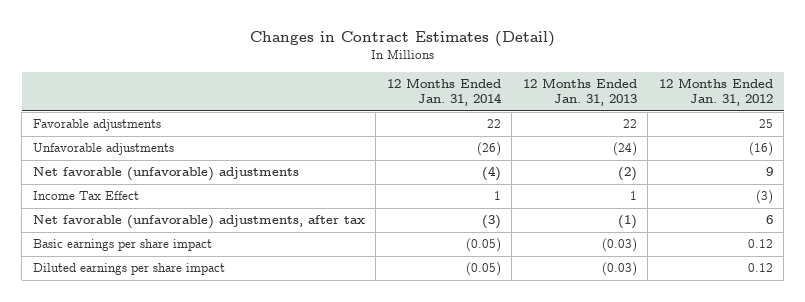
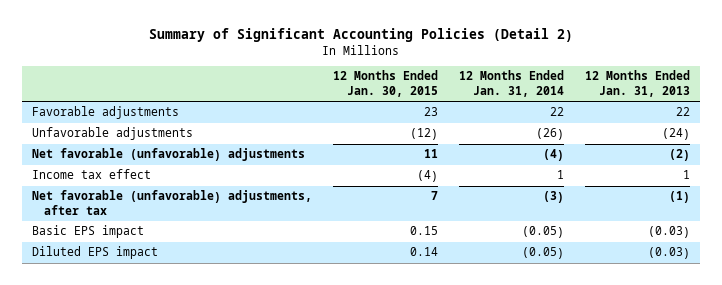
[249,30,555,47] Changes in Contract Estimates (Detail) -> [149,28,574,43] Summary of Significant Accounting Policies (Detail 2)
[658,78,773,107] 12 Months Ended Jan. 31, 2012 -> none
none -> [333,70,439,98] 12 Months Ended Jan. 30, 2015
[32,191,139,201] Income Tax Effect -> [32,169,152,180] Income tax effect
[32,239,212,252] Basic earnings per share impact -> [32,225,145,239] Basic EPS impact
[32,263,225,276] Diluted earnings per share impact -> [32,246,159,260] Diluted EPS impact

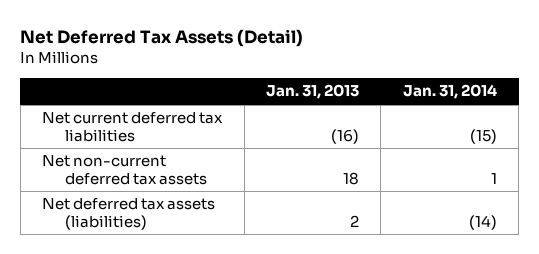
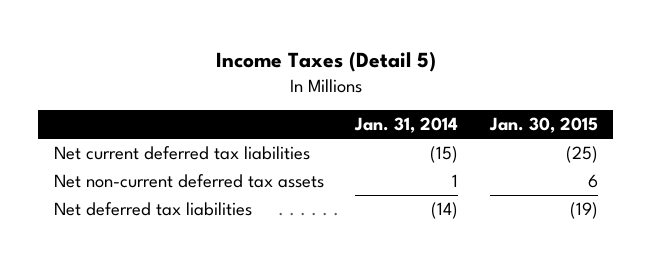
[20,29,304,48] Net Deferred Tax Assets (Detail) -> [215,50,436,72] Income Taxes (Detail 5)
[266,84,360,100] Jan. 31, 2013 -> none
none -> [488,117,598,134] Jan. 30, 2015
[42,198,216,230] Net deferred tax assets (liabilities) -> [53,202,252,217] Net deferred tax liabilities

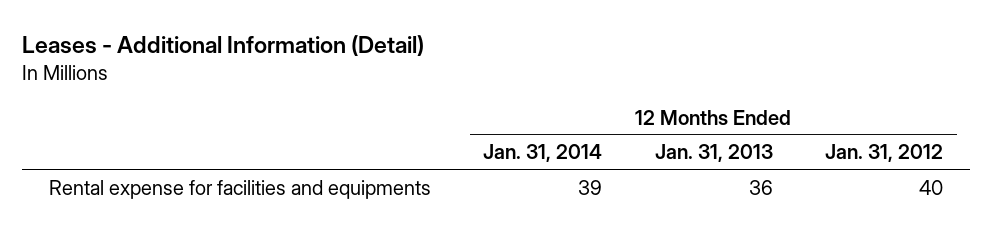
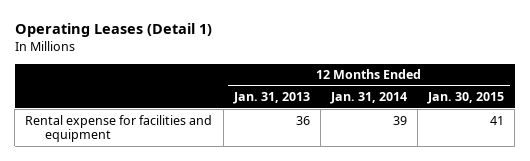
[22,35,425,57] Leases - Additional Information (Detail) -> [14,23,212,38] Operating Leases (Detail 1)
[825,144,944,163] Jan. 31, 2012 -> none
none -> [427,92,505,105] Jan. 30, 2015
[48,179,431,199] Rental expense for facilities and equipments -> [25,114,213,143] Rental expense for facilities and equipment

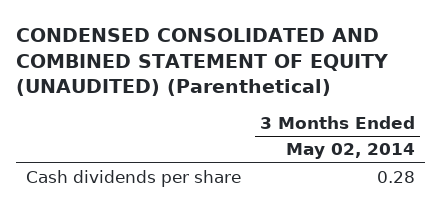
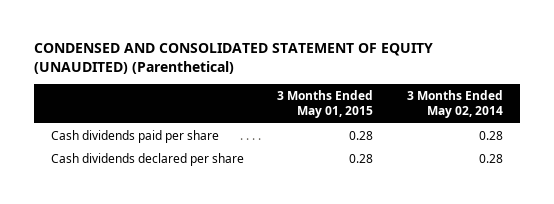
[16,27,389,97] CONDENSED CONSOLIDATED AND COMBINED STATEMENT OF EQUITY (UNAUDITED) (Parenthetical) -> [34,42,434,74] CONDENSED AND CONSOLIDATED STATEMENT OF EQUITY (UNAUDITED) (Parenthetical)
none -> [277,90,374,119] 3 Months Ended May 01, 2015
[25,170,241,188] Cash dividends per share -> [50,130,219,144] Cash dividends paid per share
none -> [50,153,244,167] Cash dividends declared per share

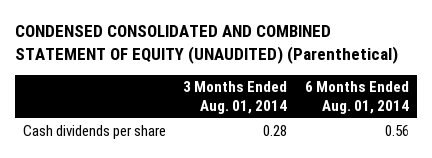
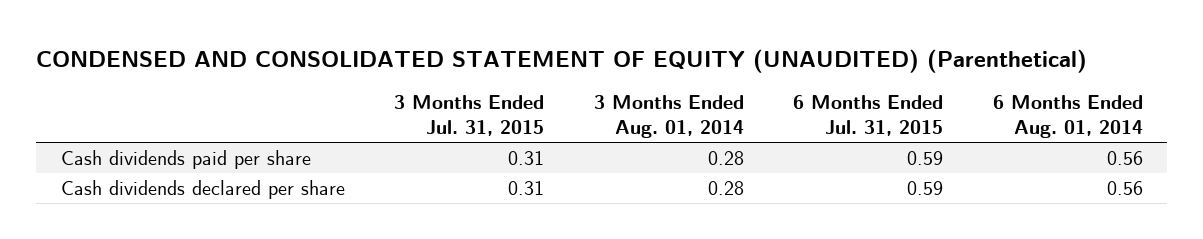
[14,25,398,65] CONDENSED CONSOLIDATED AND COMBINED STATEMENT OF EQUITY (UNAUDITED) (Parenthetical) -> [35,49,1087,74] CONDENSED AND CONSOLIDATED STATEMENT OF EQUITY (UNAUDITED) (Parenthetical)
none -> [394,95,545,137] 3 Months Ended Jul. 31, 2015
none -> [793,95,944,137] 6 Months Ended Jul. 31, 2015
[23,125,167,140] Cash dividends per share -> [60,150,311,170] Cash dividends paid per share
none -> [60,180,345,200] Cash dividends declared per share

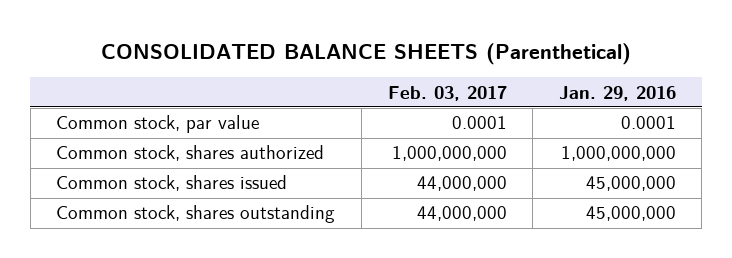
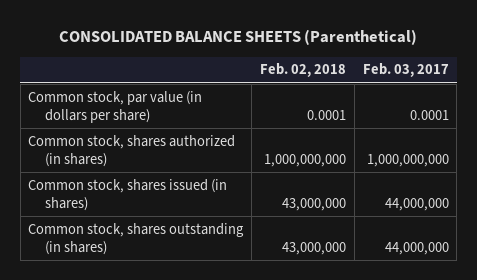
[558,85,676,101] Jan. 29, 2016 -> none
none -> [259,63,346,78] Feb. 02, 2018
[56,115,260,134] Common stock, par value -> [28,90,203,123] Common stock, par value (in dollars per share)
[56,145,325,162] Common stock, shares authorized -> [28,134,236,167] Common stock, shares authorized (in shares)
[56,175,288,192] Common stock, shares issued -> [28,178,228,211] Common stock, shares issued (in shares)
[56,205,336,224] Common stock, shares outstanding -> [28,222,245,255] Common stock, shares outstanding (in shares)

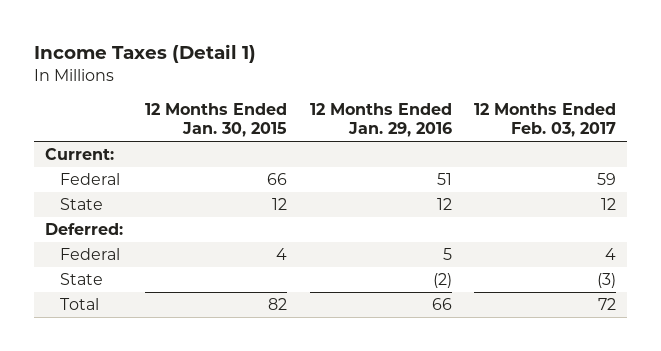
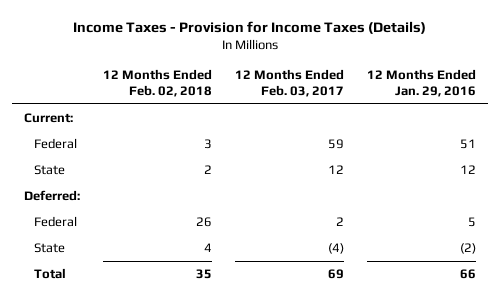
[33,43,256,63] Income Taxes (Detail 1) -> [72,20,426,34] Income Taxes - Provision for Income Taxes (Details)
[145,102,288,138] 12 Months Ended Jan. 30, 2015 -> none
none -> [102,69,212,97] 12 Months Ended Feb. 02, 2018
[605,248,617,261] 4 -> [335,217,344,227] 2
[597,273,617,289] (3) -> [327,243,344,255] (4)
[598,298,617,311] 72 -> [327,269,344,280] 69

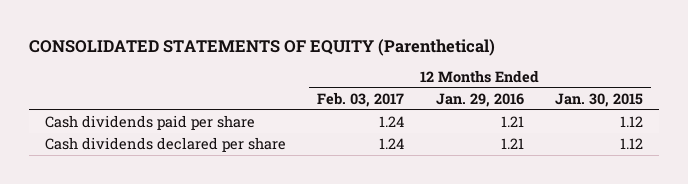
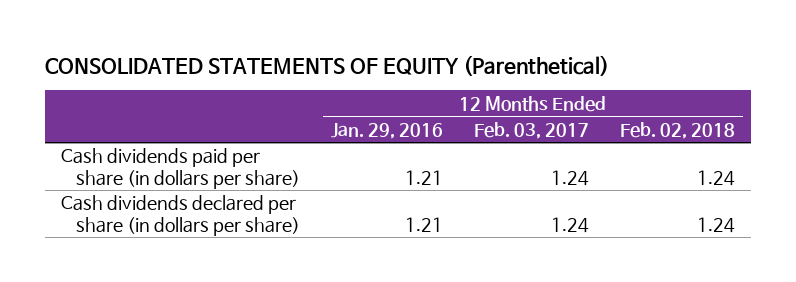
[555,93,644,108] Jan. 30, 2015 -> none
none -> [620,121,736,139] Feb. 02, 2018
[44,115,255,131] Cash dividends paid per share -> [60,148,300,189] Cash dividends paid per share (in dollars per share)
[44,137,286,153] Cash dividends declared per share -> [60,195,300,236] Cash dividends declared per share (in dollars per share)

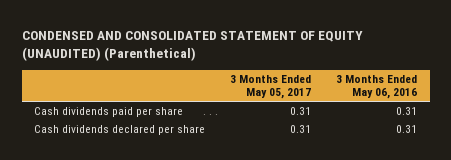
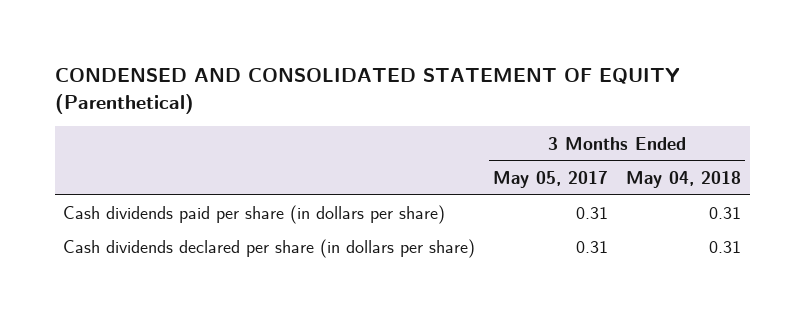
[21,30,363,61] CONDENSED AND CONSOLIDATED STATEMENT OF EQUITY (UNAUDITED) (Parenthetical) -> [54,67,680,114] CONDENSED AND CONSOLIDATED STATEMENT OF EQUITY (Parenthetical)
[336,74,418,100] 3 Months Ended May 06, 2016 -> none
none -> [625,170,741,188] May 04, 2018
[34,107,184,118] Cash dividends paid per share -> [63,205,446,225] Cash dividends paid per share (in dollars per share)
[34,125,206,136] Cash dividends declared per share -> [63,239,476,259] Cash dividends declared per share (in dollars per share)

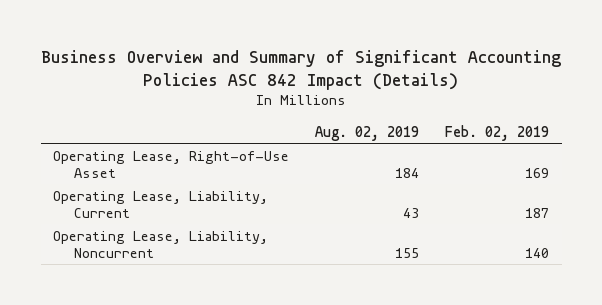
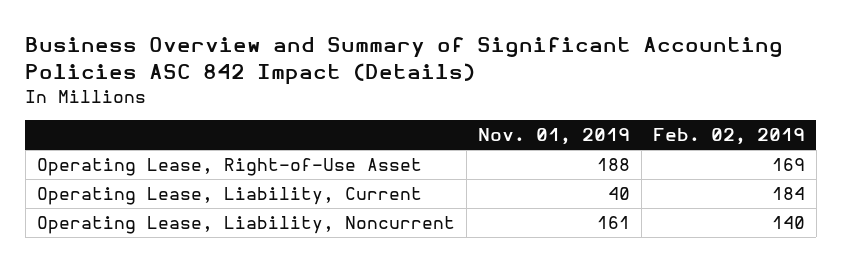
[315,125,420,141] Aug. 02, 2019 -> none
none -> [477,128,630,146] Nov. 01, 2019
[524,207,549,218] 187 -> [771,187,805,201] 184

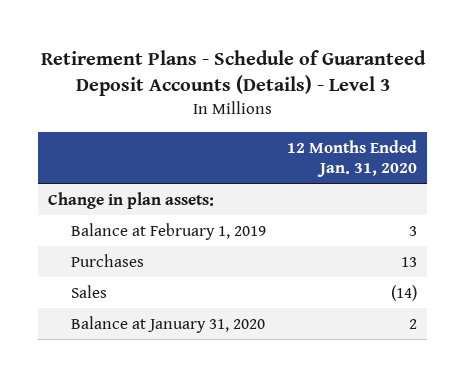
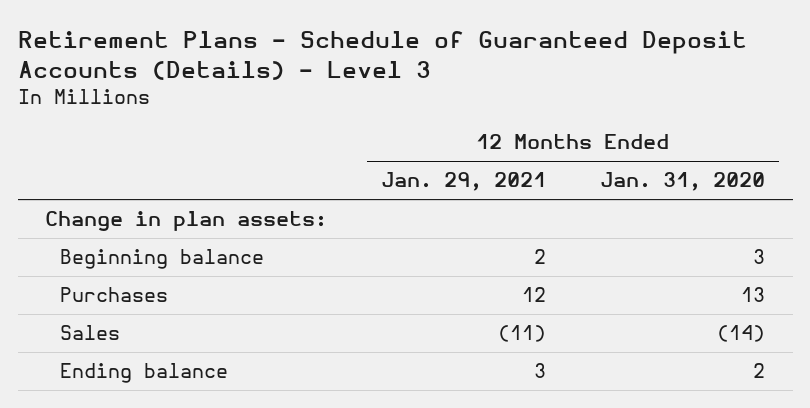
none -> [381,172,547,192] Jan. 29, 2021
[70,223,266,241] Balance at February 1, 2019 -> [59,249,264,270] Beginning balance
[70,316,265,334] Balance at January 31, 2020 -> [59,363,228,384] Ending balance

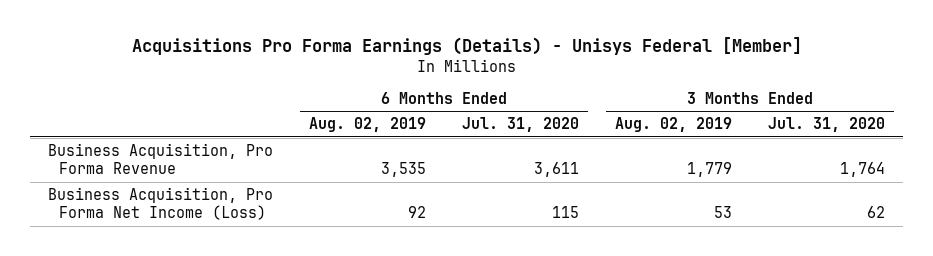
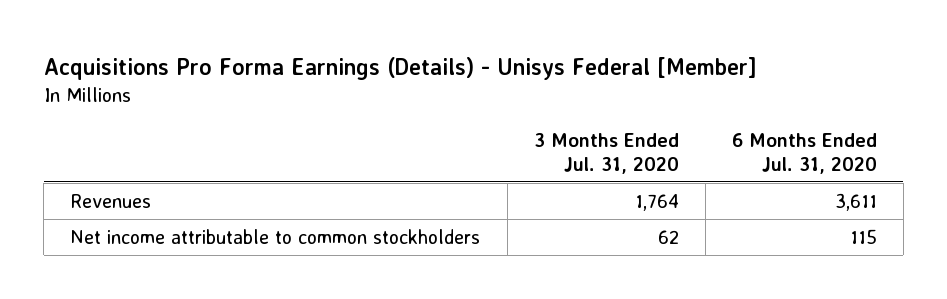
[309,117,427,133] Aug. 02, 2019 -> none
[614,117,732,133] Aug. 02, 2019 -> none
[48,142,274,175] Business Acquisition, Pro Forma Revenue -> [70,193,152,208] Revenues
[48,186,274,221] Business Acquisition, Pro Forma Net Income (Loss) -> [70,228,481,244] Net income attributable to common stockholders

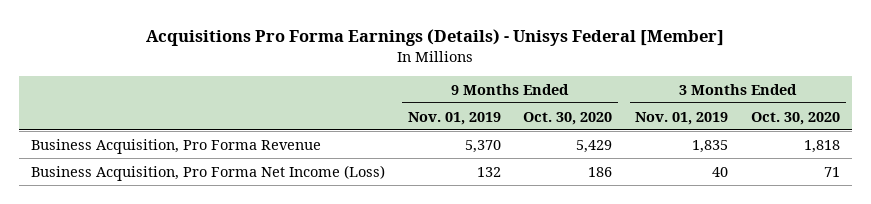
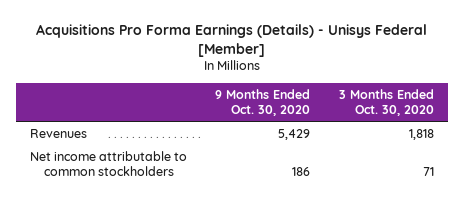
[407,111,501,125] Nov. 01, 2019 -> none
[635,111,729,125] Nov. 01, 2019 -> none
[30,138,321,154] Business Acquisition, Pro Forma Revenue -> [29,129,87,139] Revenues
[30,164,385,181] Business Acquisition, Pro Forma Net Income (Loss) -> [29,151,187,177] Net income attributable to common stockholders

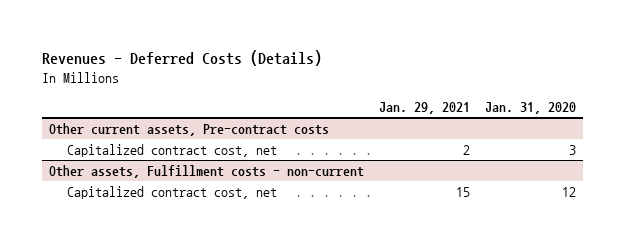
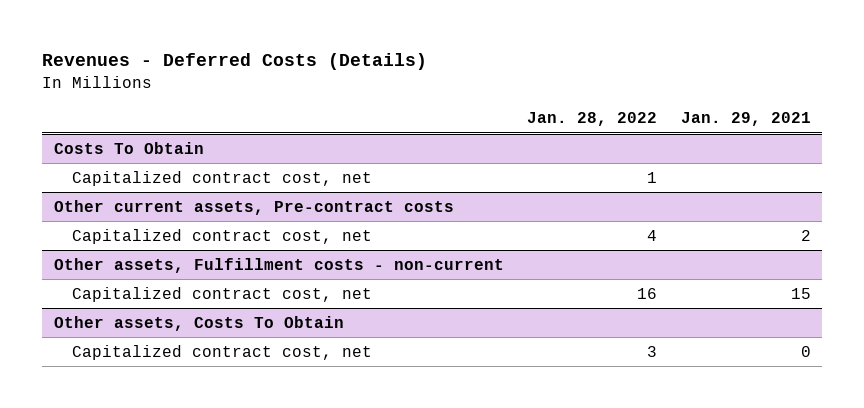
[484,101,576,114] Jan. 31, 2020 -> none
none -> [527,112,658,127] Jan. 28, 2022
none -> [53,141,204,154] Costs To Obtain
none -> [72,170,373,186] Capitalized contract cost, net
none -> [53,315,344,331] Other assets, Costs To Obtain
none -> [72,344,373,360] Capitalized contract cost, net

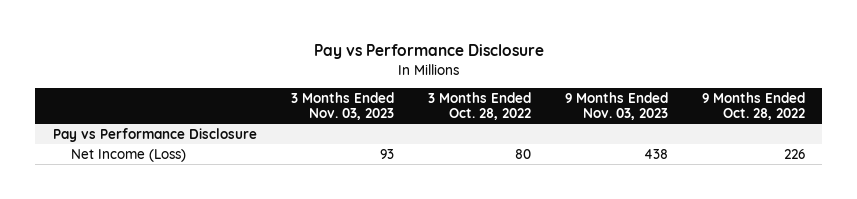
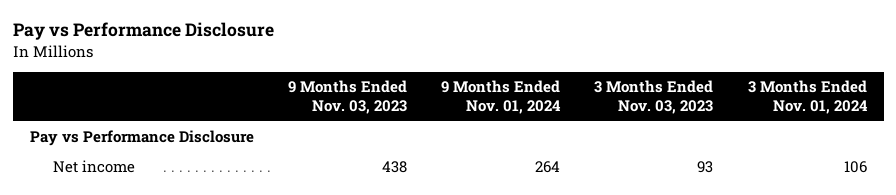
[427,91,531,121] 3 Months Ended Oct. 28, 2022 -> none
[701,91,805,121] 9 Months Ended Oct. 28, 2022 -> none
none -> [441,80,562,115] 9 Months Ended Nov. 01, 2024
none -> [747,80,868,115] 3 Months Ended Nov. 01, 2024
[70,148,186,162] Net Income (Loss) -> [52,160,135,174] Net income

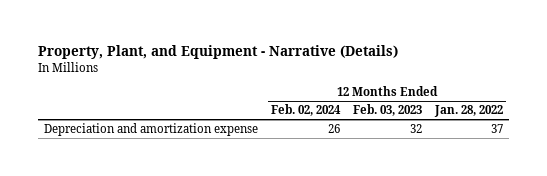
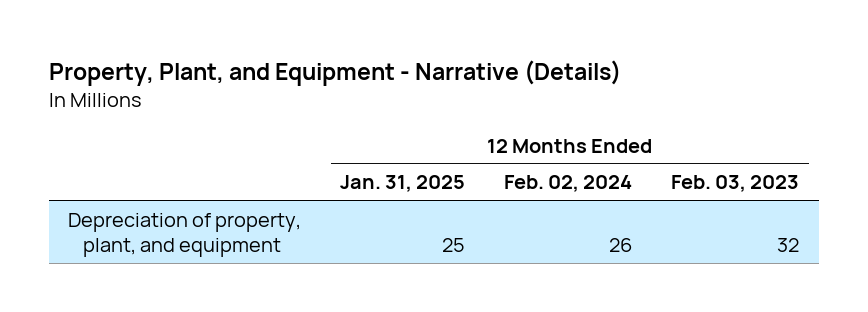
[433,105,503,118] Jan. 28, 2022 -> none
none -> [340,175,466,193] Jan. 31, 2025
[44,123,259,137] Depreciation and amortization expense -> [68,212,302,258] Depreciation of property, plant, and equipment

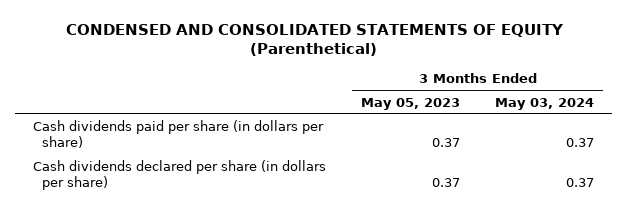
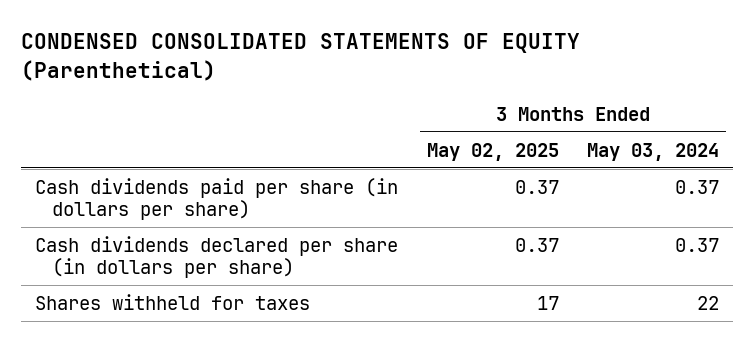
[65,23,564,57] CONDENSED AND CONSOLIDATED STATEMENTS OF EQUITY (Parenthetical) -> [21,33,581,81] CONDENSED CONSOLIDATED STATEMENTS OF EQUITY (Parenthetical)
[361,97,461,110] May 05, 2023 -> none
none -> [426,142,559,161] May 02, 2025
none -> [35,293,311,310] Shares withheld for taxes

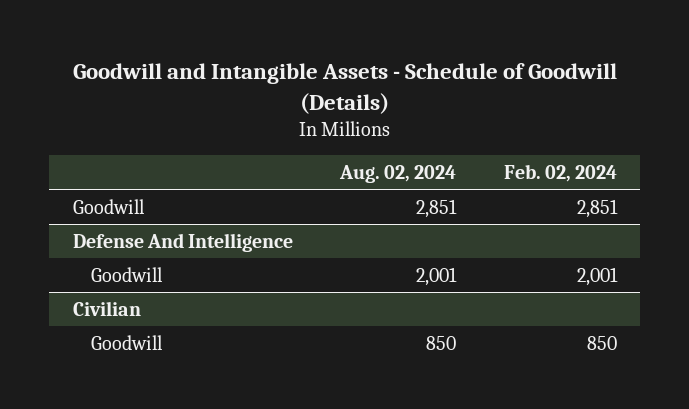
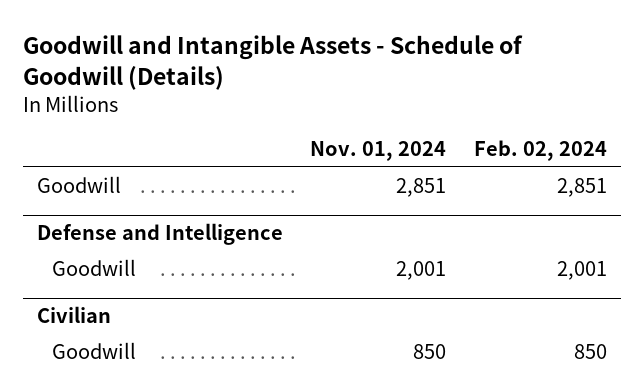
[339,164,457,183] Aug. 02, 2024 -> none
none -> [310,141,447,162] Nov. 01, 2024
[72,232,293,252] Defense And Intelligence -> [36,223,283,246] Defense and Intelligence

